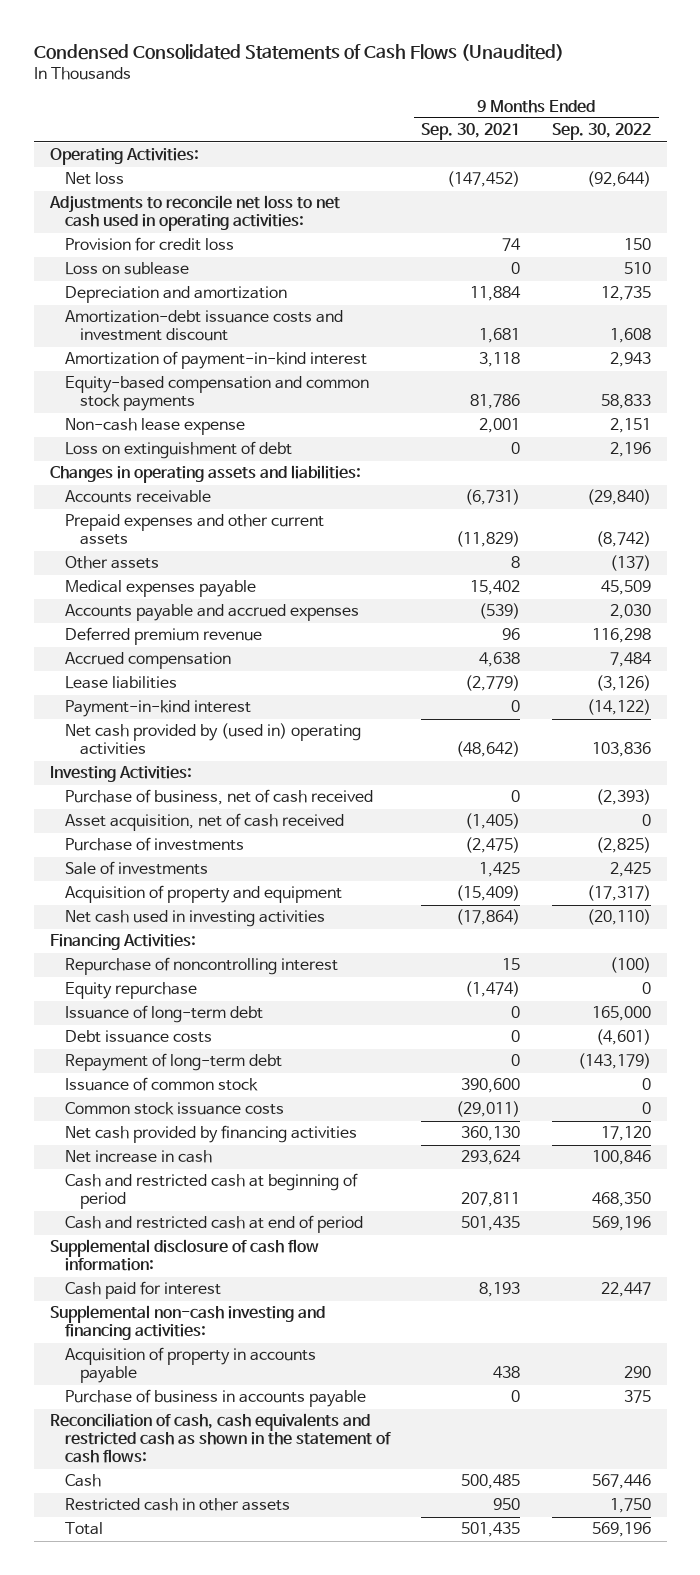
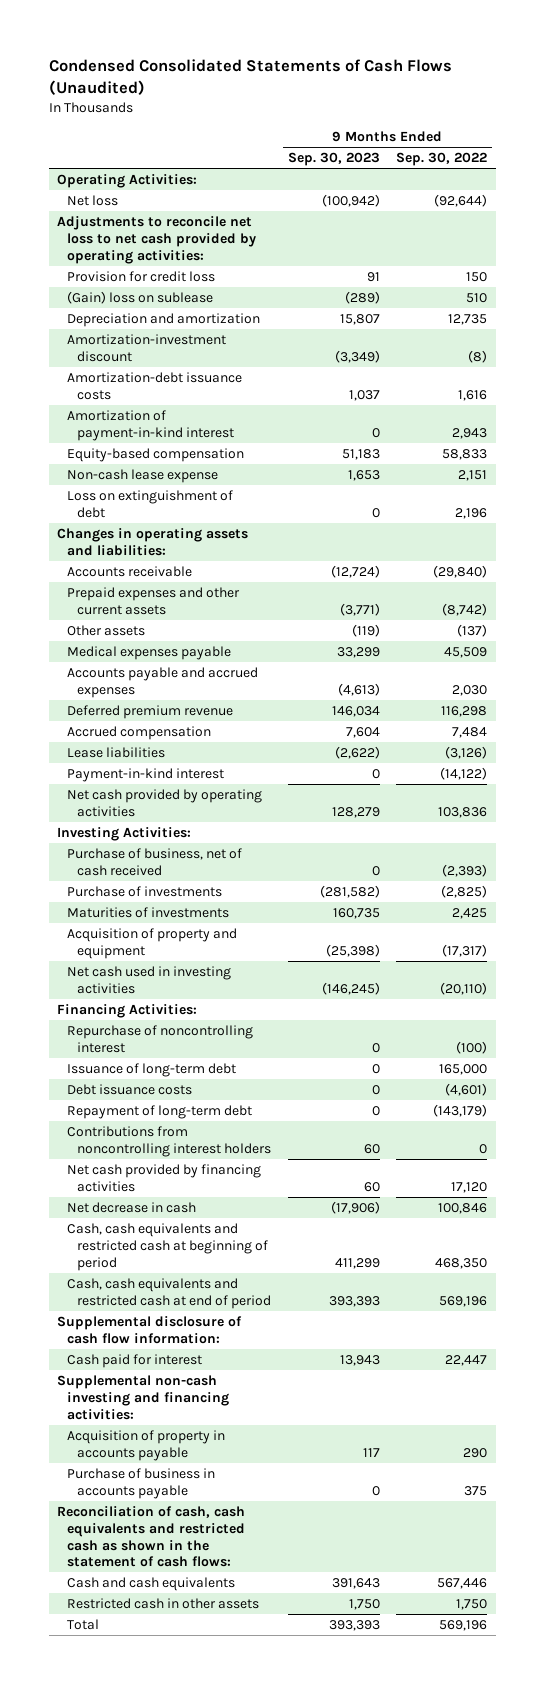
[421,123,521,141] Sep. 30, 2021 -> none
none -> [287,152,380,167] Sep. 30, 2023
[48,195,340,232] Adjustments to reconcile net loss to net cash used in operating activities: -> [57,216,256,264] Adjustments to reconcile net loss to net cash provided by operating activities:
[64,262,189,276] Loss on sublease -> [66,291,213,305] (Gain) loss on sublease
none -> [66,334,226,362] Amortization-investment discount
[64,310,343,342] Amortization-debt issuance costs and investment discount -> [66,372,242,400] Amortization-debt issuance costs
[609,328,651,344] 1,608 -> [458,389,488,401] 1,616
[64,376,369,412] Equity-based compensation and common stock payments -> [66,448,244,463] Equity-based compensation
[64,723,361,756] Net cash provided by (used in) operating activities -> [66,789,262,817] Net cash provided by operating activities
[64,813,344,832] Asset acquisition, net of cash received -> none
[64,861,208,876] Sale of investments -> [66,907,229,919] Maturities of investments
[64,982,197,1000] Equity repurchase -> none
[64,1077,258,1092] Issuance of common stock -> none
[64,1102,284,1116] Common stock issuance costs -> none
none -> [66,1126,271,1157] Contributions from noncontrolling interest holders
[64,1150,212,1164] Net increase in cash -> [66,1202,196,1214] Net decrease in cash
[64,1173,358,1210] Cash and restricted cash at beginning of period -> [66,1223,268,1271] Cash, cash equivalents and restricted cash at beginning of period
[64,1215,363,1234] Cash and restricted cash at end of period -> [66,1278,271,1309] Cash, cash equivalents and restricted cash at end of period
[64,1474,101,1488] Cash -> [66,1577,235,1592] Cash and cash equivalents

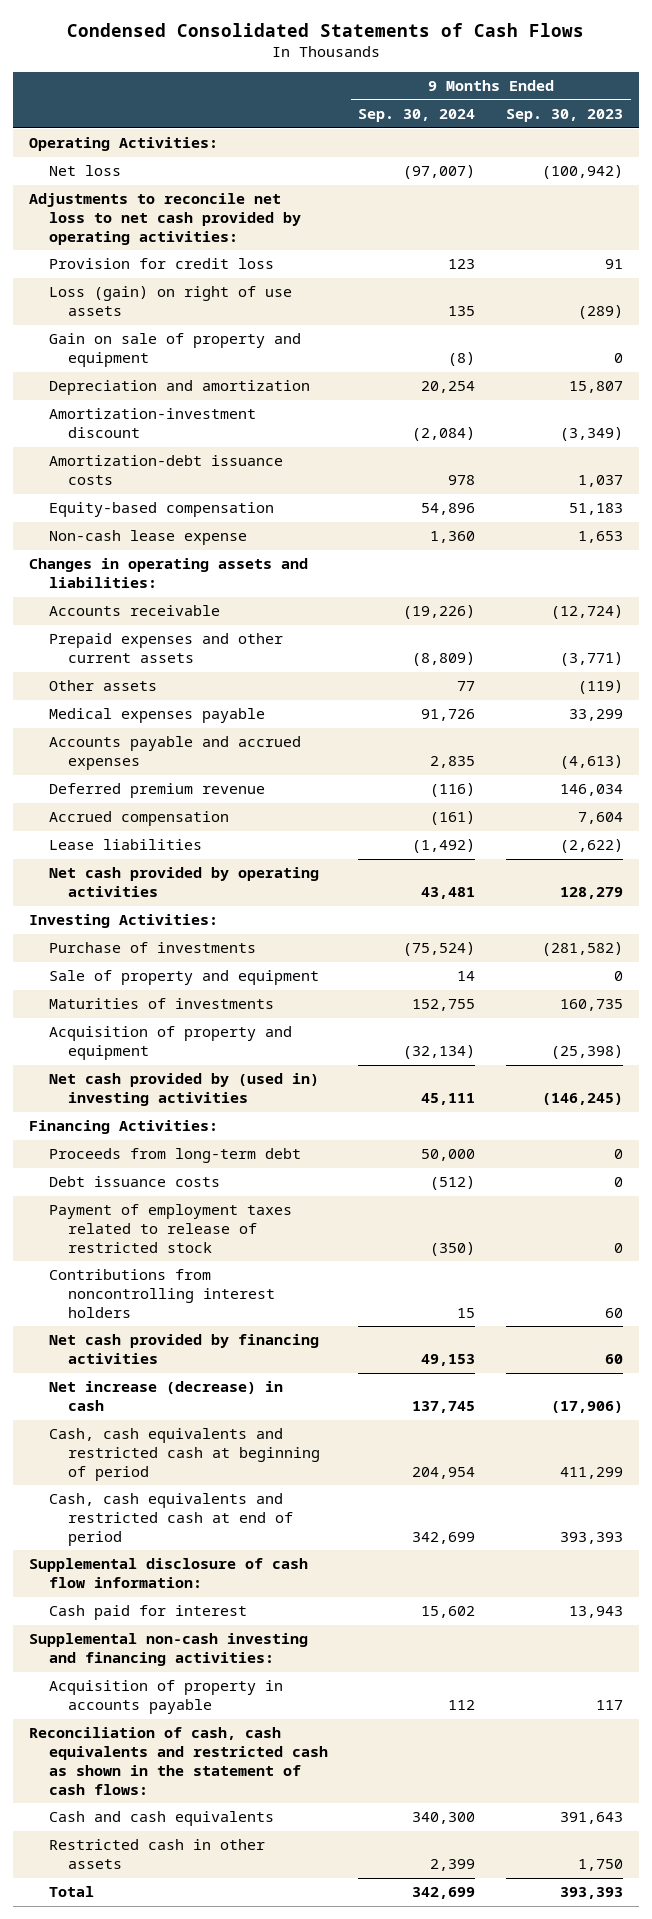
[48,58,452,95] Condensed Consolidated Statements of Cash Flows (Unaudited) -> [67,22,585,37] Condensed Consolidated Statements of Cash Flows
[396,152,488,167] Sep. 30, 2022 -> none
none -> [358,109,476,123] Sep. 30, 2024
[66,291,213,305] (Gain) loss on sublease -> [48,286,292,317] Loss (gain) on right of use assets
none -> [48,333,301,368] Gain on sale of property and equipment
[66,410,234,441] Amortization of payment-in-kind interest -> none
[66,490,233,518] Loss on extinguishment of debt -> none
[66,768,224,783] Payment-in-kind interest -> none
[66,848,242,876] Purchase of business, net of cash received -> none
none -> [48,970,319,986] Sale of property and equipment
[66,966,231,994] Net cash used in investing activities -> [48,1073,319,1107] Net cash provided by (used in) investing activities
[66,1025,253,1053] Repurchase of noncontrolling interest -> none
[66,1063,236,1078] Issuance of long-term debt -> [48,1148,301,1164] Proceeds from long-term debt
[66,1105,252,1120] Repayment of long-term debt -> none
none -> [48,1204,292,1253] Payment of employment taxes related to release of restricted stock
[66,1202,196,1214] Net decrease in cash -> [48,1381,283,1412] Net increase (decrease) in cash
[66,1468,215,1499] Purchase of business in accounts payable -> none

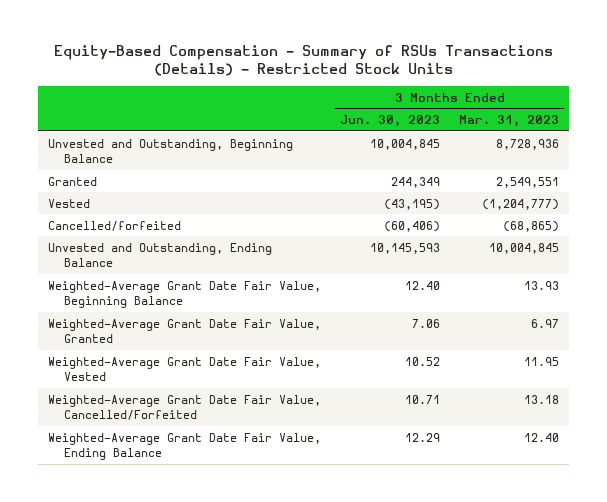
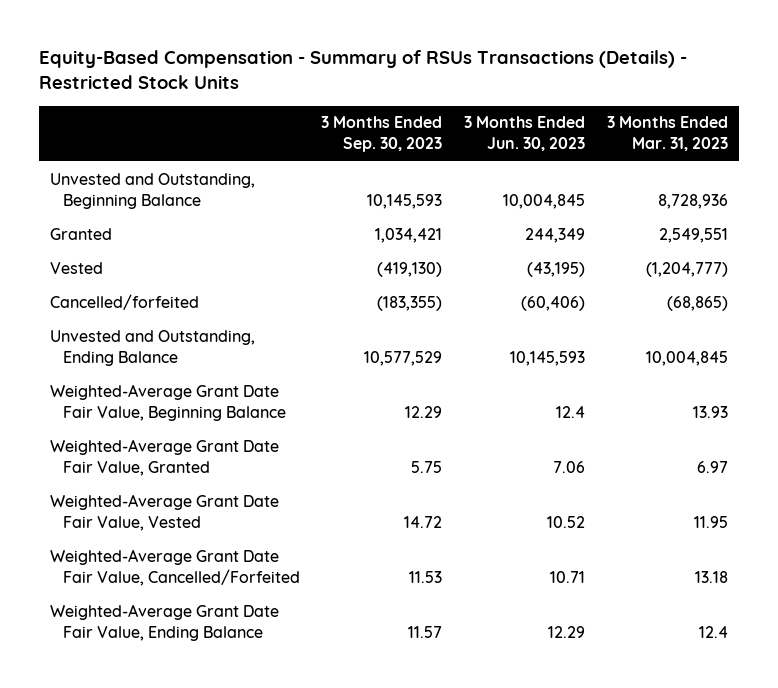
none -> [321,116,443,153] 3 Months Ended Sep. 30, 2023
[405,280,441,290] 12.40 -> [556,405,586,418] 12.4
[524,432,560,442] 12.40 -> [698,625,728,638] 12.4

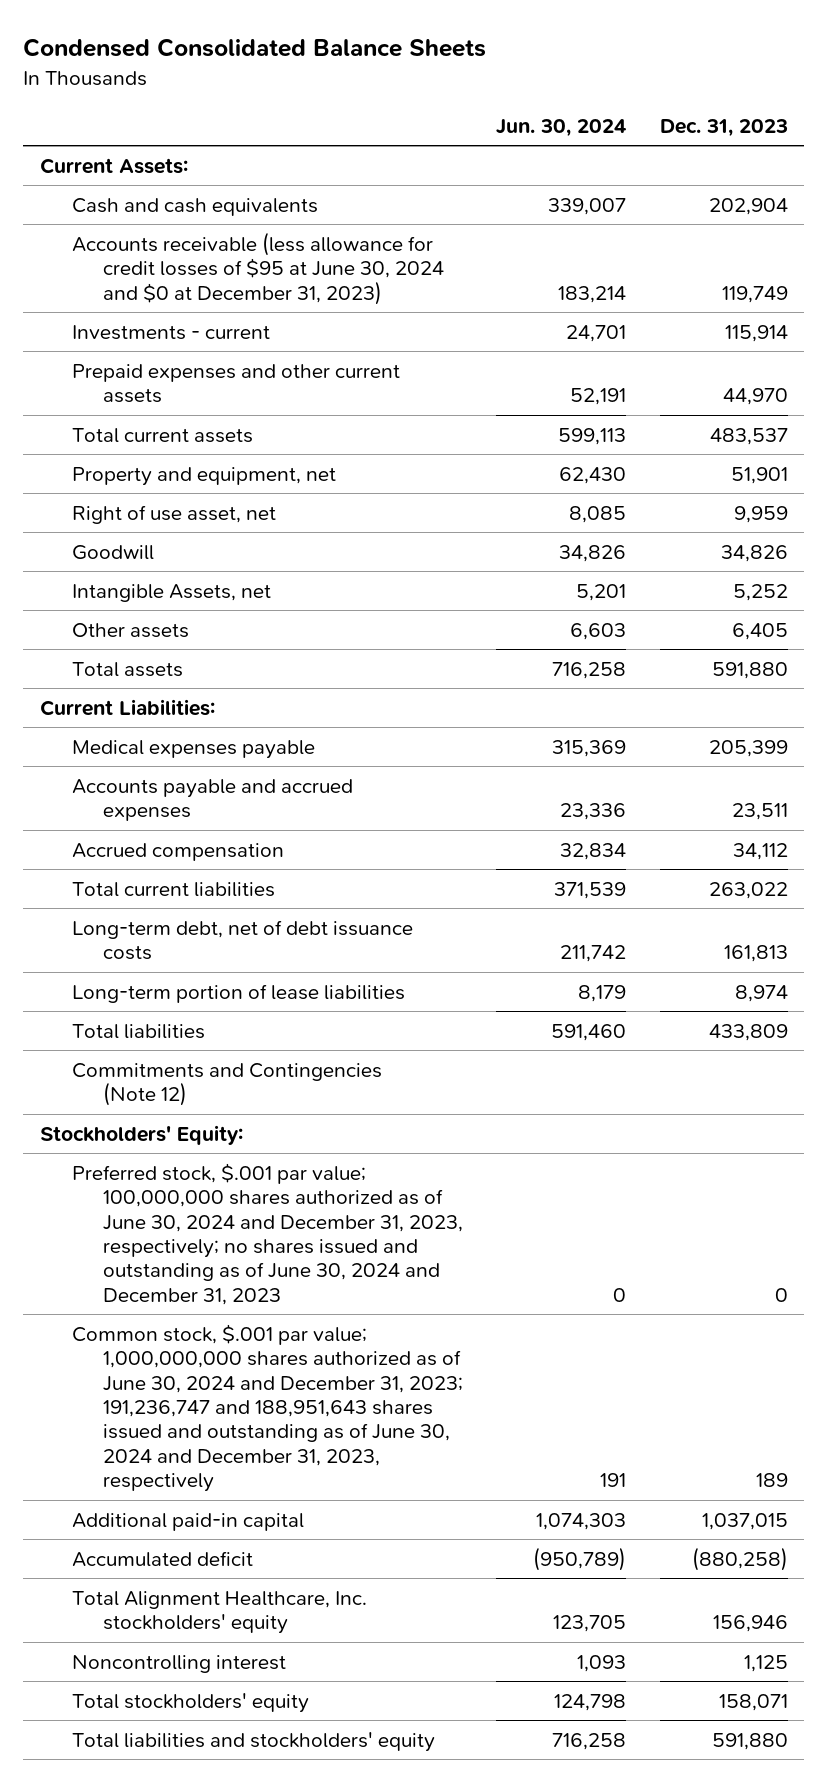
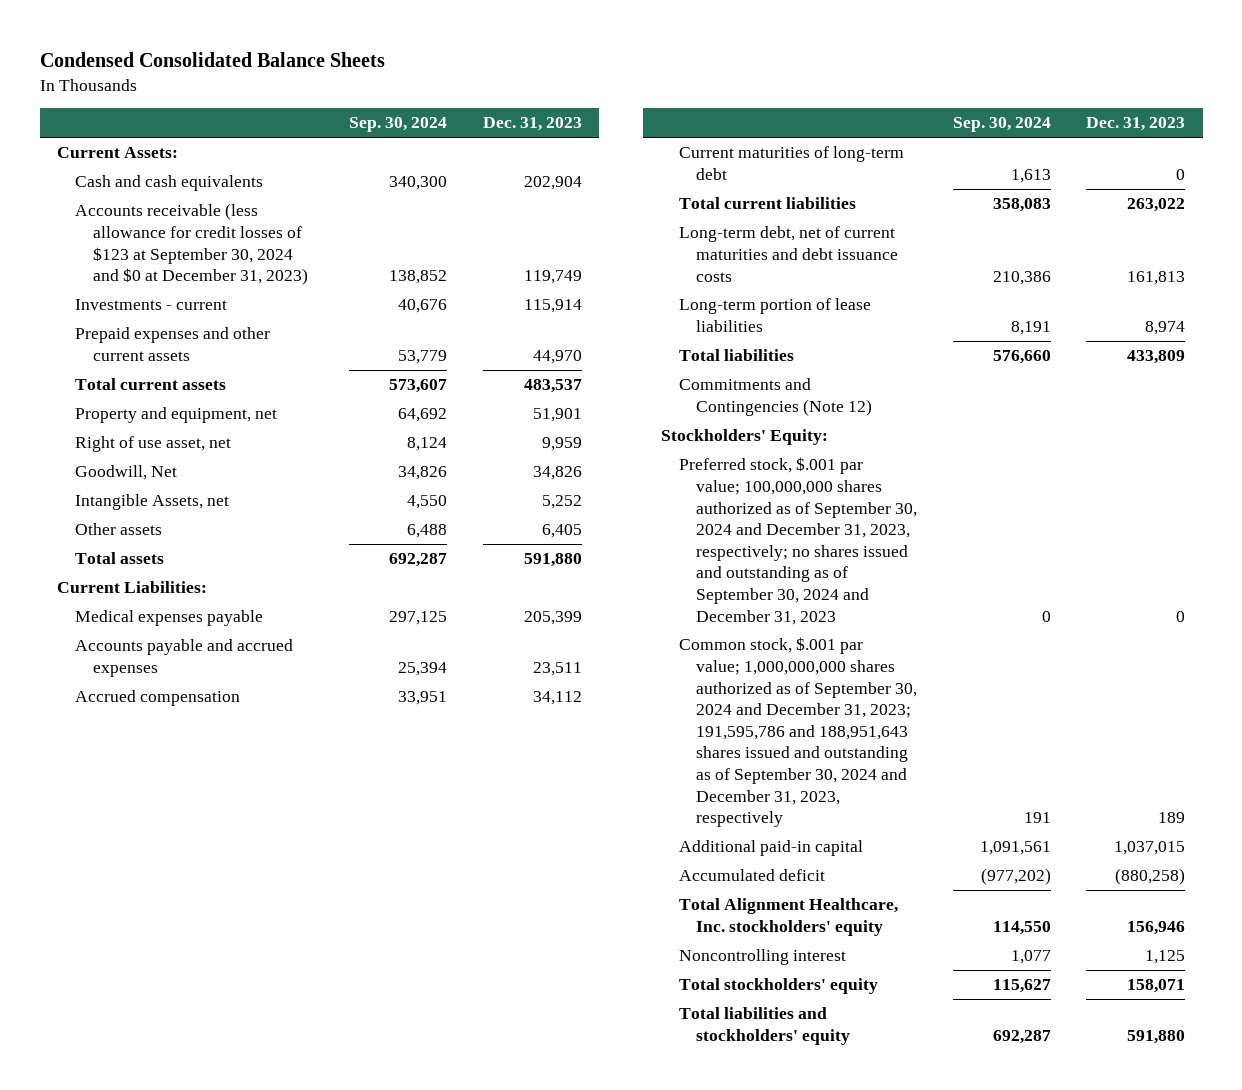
[496,118,627,137] Jun. 30, 2024 -> none
none -> [349,117,448,133] Sep. 30, 2024
[71,231,445,305] Accounts receivable (less allowance for credit losses of $95 at June 30, 2024 and $0 at December 31, 2023) -> [75,203,309,286] Accounts receivable (less allowance for credit losses of $123 at September 30, 2024 and $0 at December 31, 2023)
[71,544,154,560] Goodwill -> [75,465,178,481] Goodwill, Net
none -> [678,146,904,180] Current maturities of long-term debt
[71,919,413,961] Long-term debt, net of debt issuance costs -> [678,226,899,282] Long-term debt, net of current maturities and debt issuance costs
[71,1162,464,1305] Preferred stock, $.001 par value; 100,000,000 shares authorized as of June 30, 2024 and December 31, 2023, respectively; no shares issued and outstanding as of June 30, 2024 and December 31, 2023 -> [678,457,918,625] Preferred stock, $.001 par value; 100,000,000 shares authorized as of September 30, 2024 and December 31, 2023, respectively; no shares issued and outstanding as of September 30, 2024 and December 31, 2023
[71,1323,464,1493] Common stock, $.001 par value; 1,000,000,000 shares authorized as of June 30, 2024 and December 31, 2023; 191,236,747 and 188,951,643 shares issued and outstanding as of June 30, 2024 and December 31, 2023, respectively -> [678,637,918,828] Common stock, $.001 par value; 1,000,000,000 shares authorized as of September 30, 2024 and December 31, 2023; 191,595,786 and 188,951,643 shares issued and outstanding as of September 30, 2024 and December 31, 2023, respectively

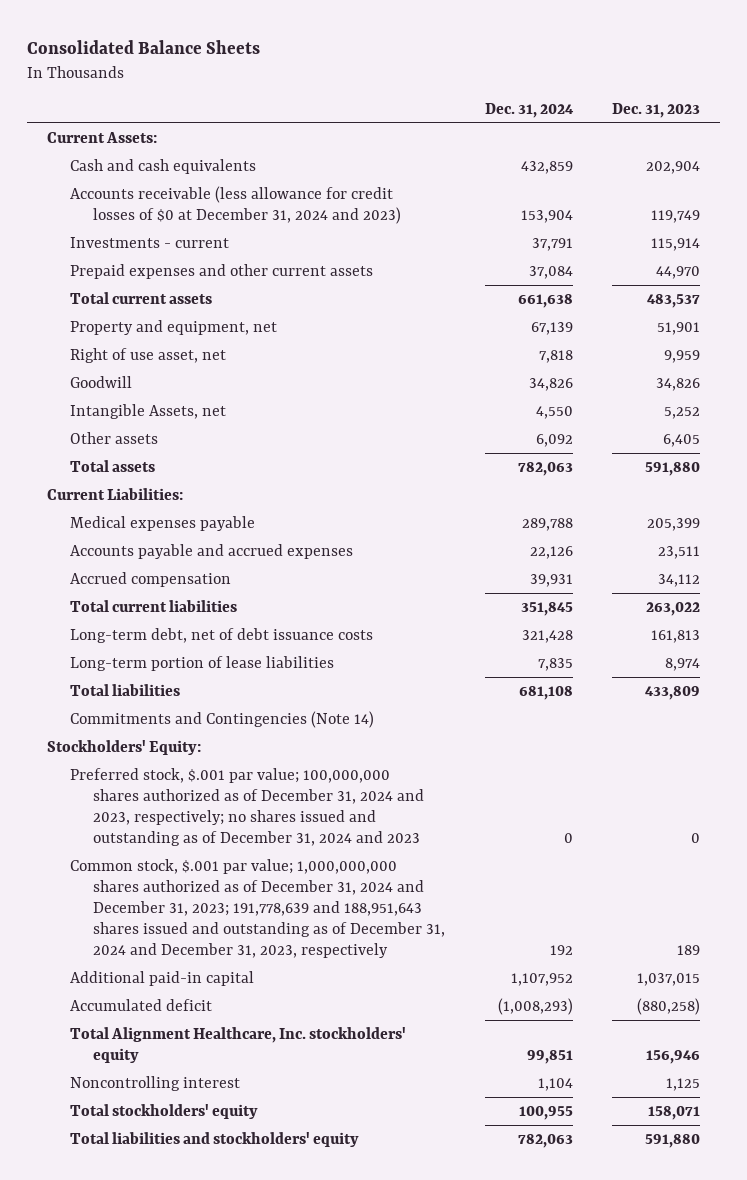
[39,52,385,68] Condensed Consolidated Balance Sheets -> [27,40,261,55] Consolidated Balance Sheets
[349,117,448,133] Sep. 30, 2024 -> none
none -> [484,102,574,118] Dec. 31, 2024
[75,203,309,286] Accounts receivable (less allowance for credit losses of $123 at September 30, 2024 and $0 at December 31, 2023) -> [70,185,402,224] Accounts receivable (less allowance for credit losses of $0 at December 31, 2024 and 2023)
[75,465,178,481] Goodwill, Net -> [70,375,133,388] Goodwill
[678,146,904,180] Current maturities of long-term debt -> none
[678,226,899,282] Long-term debt, net of current maturities and debt issuance costs -> [70,627,374,643] Long-term debt, net of debt issuance costs
[678,378,873,416] Commitments and Contingencies (Note 12) -> [70,710,375,728] Commitments and Contingencies (Note 14)
[678,457,918,625] Preferred stock, $.001 par value; 100,000,000 shares authorized as of September 30, 2024 and December 31, 2023, respectively; no shares issued and outstanding as of September 30, 2024 and December 31, 2023 -> [70,767,425,847] Preferred stock, $.001 par value; 100,000,000 shares authorized as of December 31, 2024 and 2023, respectively; no shares issued and outstanding as of December 31, 2024 and 2023
[678,637,918,828] Common stock, $.001 par value; 1,000,000,000 shares authorized as of September 30, 2024 and December 31, 2023; 191,595,786 and 188,951,643 shares issued and outstanding as of September 30, 2024 and December 31, 2023, respectively -> [70,858,446,959] Common stock, $.001 par value; 1,000,000,000 shares authorized as of December 31, 2024 and December 31, 2023; 191,778,639 and 188,951,643 shares issued and outstanding as of December 31, 2024 and December 31, 2023, respectively

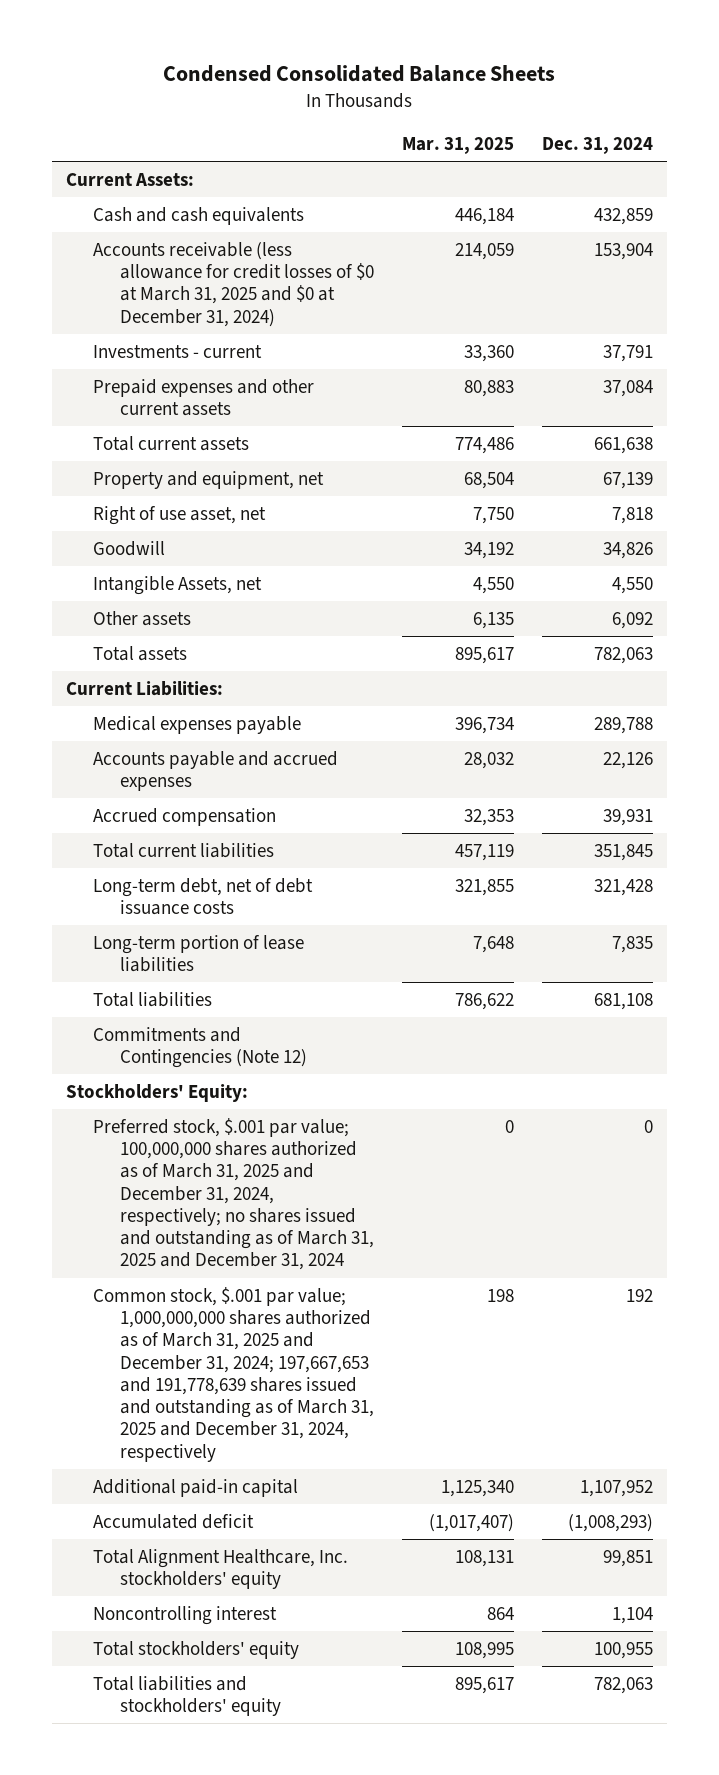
[27,40,261,55] Consolidated Balance Sheets -> [163,65,556,83] Condensed Consolidated Balance Sheets
[611,102,700,118] Dec. 31, 2023 -> none
none -> [402,136,515,154] Mar. 31, 2025
[70,185,402,224] Accounts receivable (less allowance for credit losses of $0 at December 31, 2024 and 2023) -> [92,241,375,327] Accounts receivable (less allowance for credit losses of $0 at March 31, 2025 and $0 at December 31, 2024)
[70,710,375,728] Commitments and Contingencies (Note 14) -> [92,1026,308,1069] Commitments and Contingencies (Note 12)
[70,767,425,847] Preferred stock, $.001 par value; 100,000,000 shares authorized as of December 31, 2024 and 2023, respectively; no shares issued and outstanding as of December 31, 2024 and 2023 -> [92,1117,375,1271] Preferred stock, $.001 par value; 100,000,000 shares authorized as of March 31, 2025 and December 31, 2024, respectively; no shares issued and outstanding as of March 31, 2025 and December 31, 2024
[70,858,446,959] Common stock, $.001 par value; 1,000,000,000 shares authorized as of December 31, 2024 and December 31, 2023; 191,778,639 and 188,951,643 shares issued and outstanding as of December 31, 2024 and December 31, 2023, respectively -> [92,1286,375,1462] Common stock, $.001 par value; 1,000,000,000 shares authorized as of March 31, 2025 and December 31, 2024; 197,667,653 and 191,778,639 shares issued and outstanding as of March 31, 2025 and December 31, 2024, respectively

